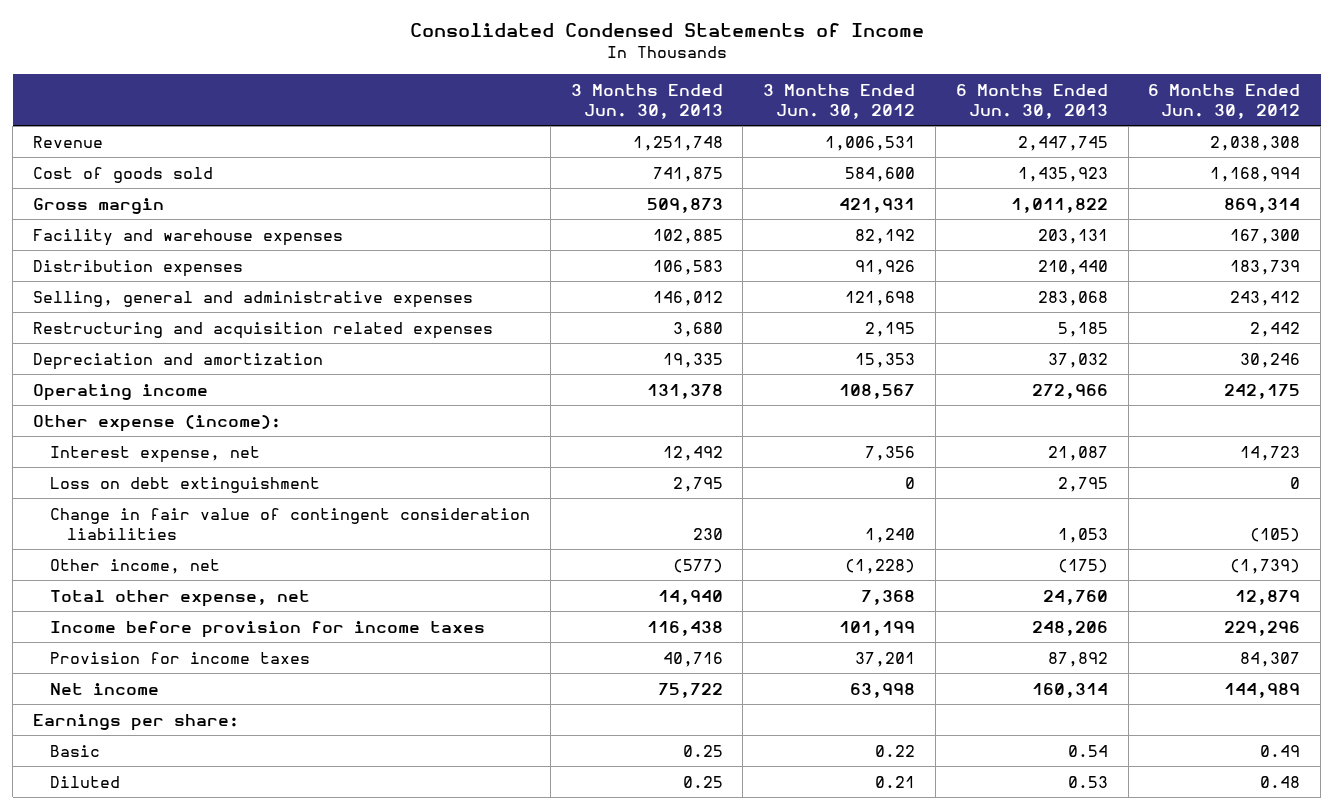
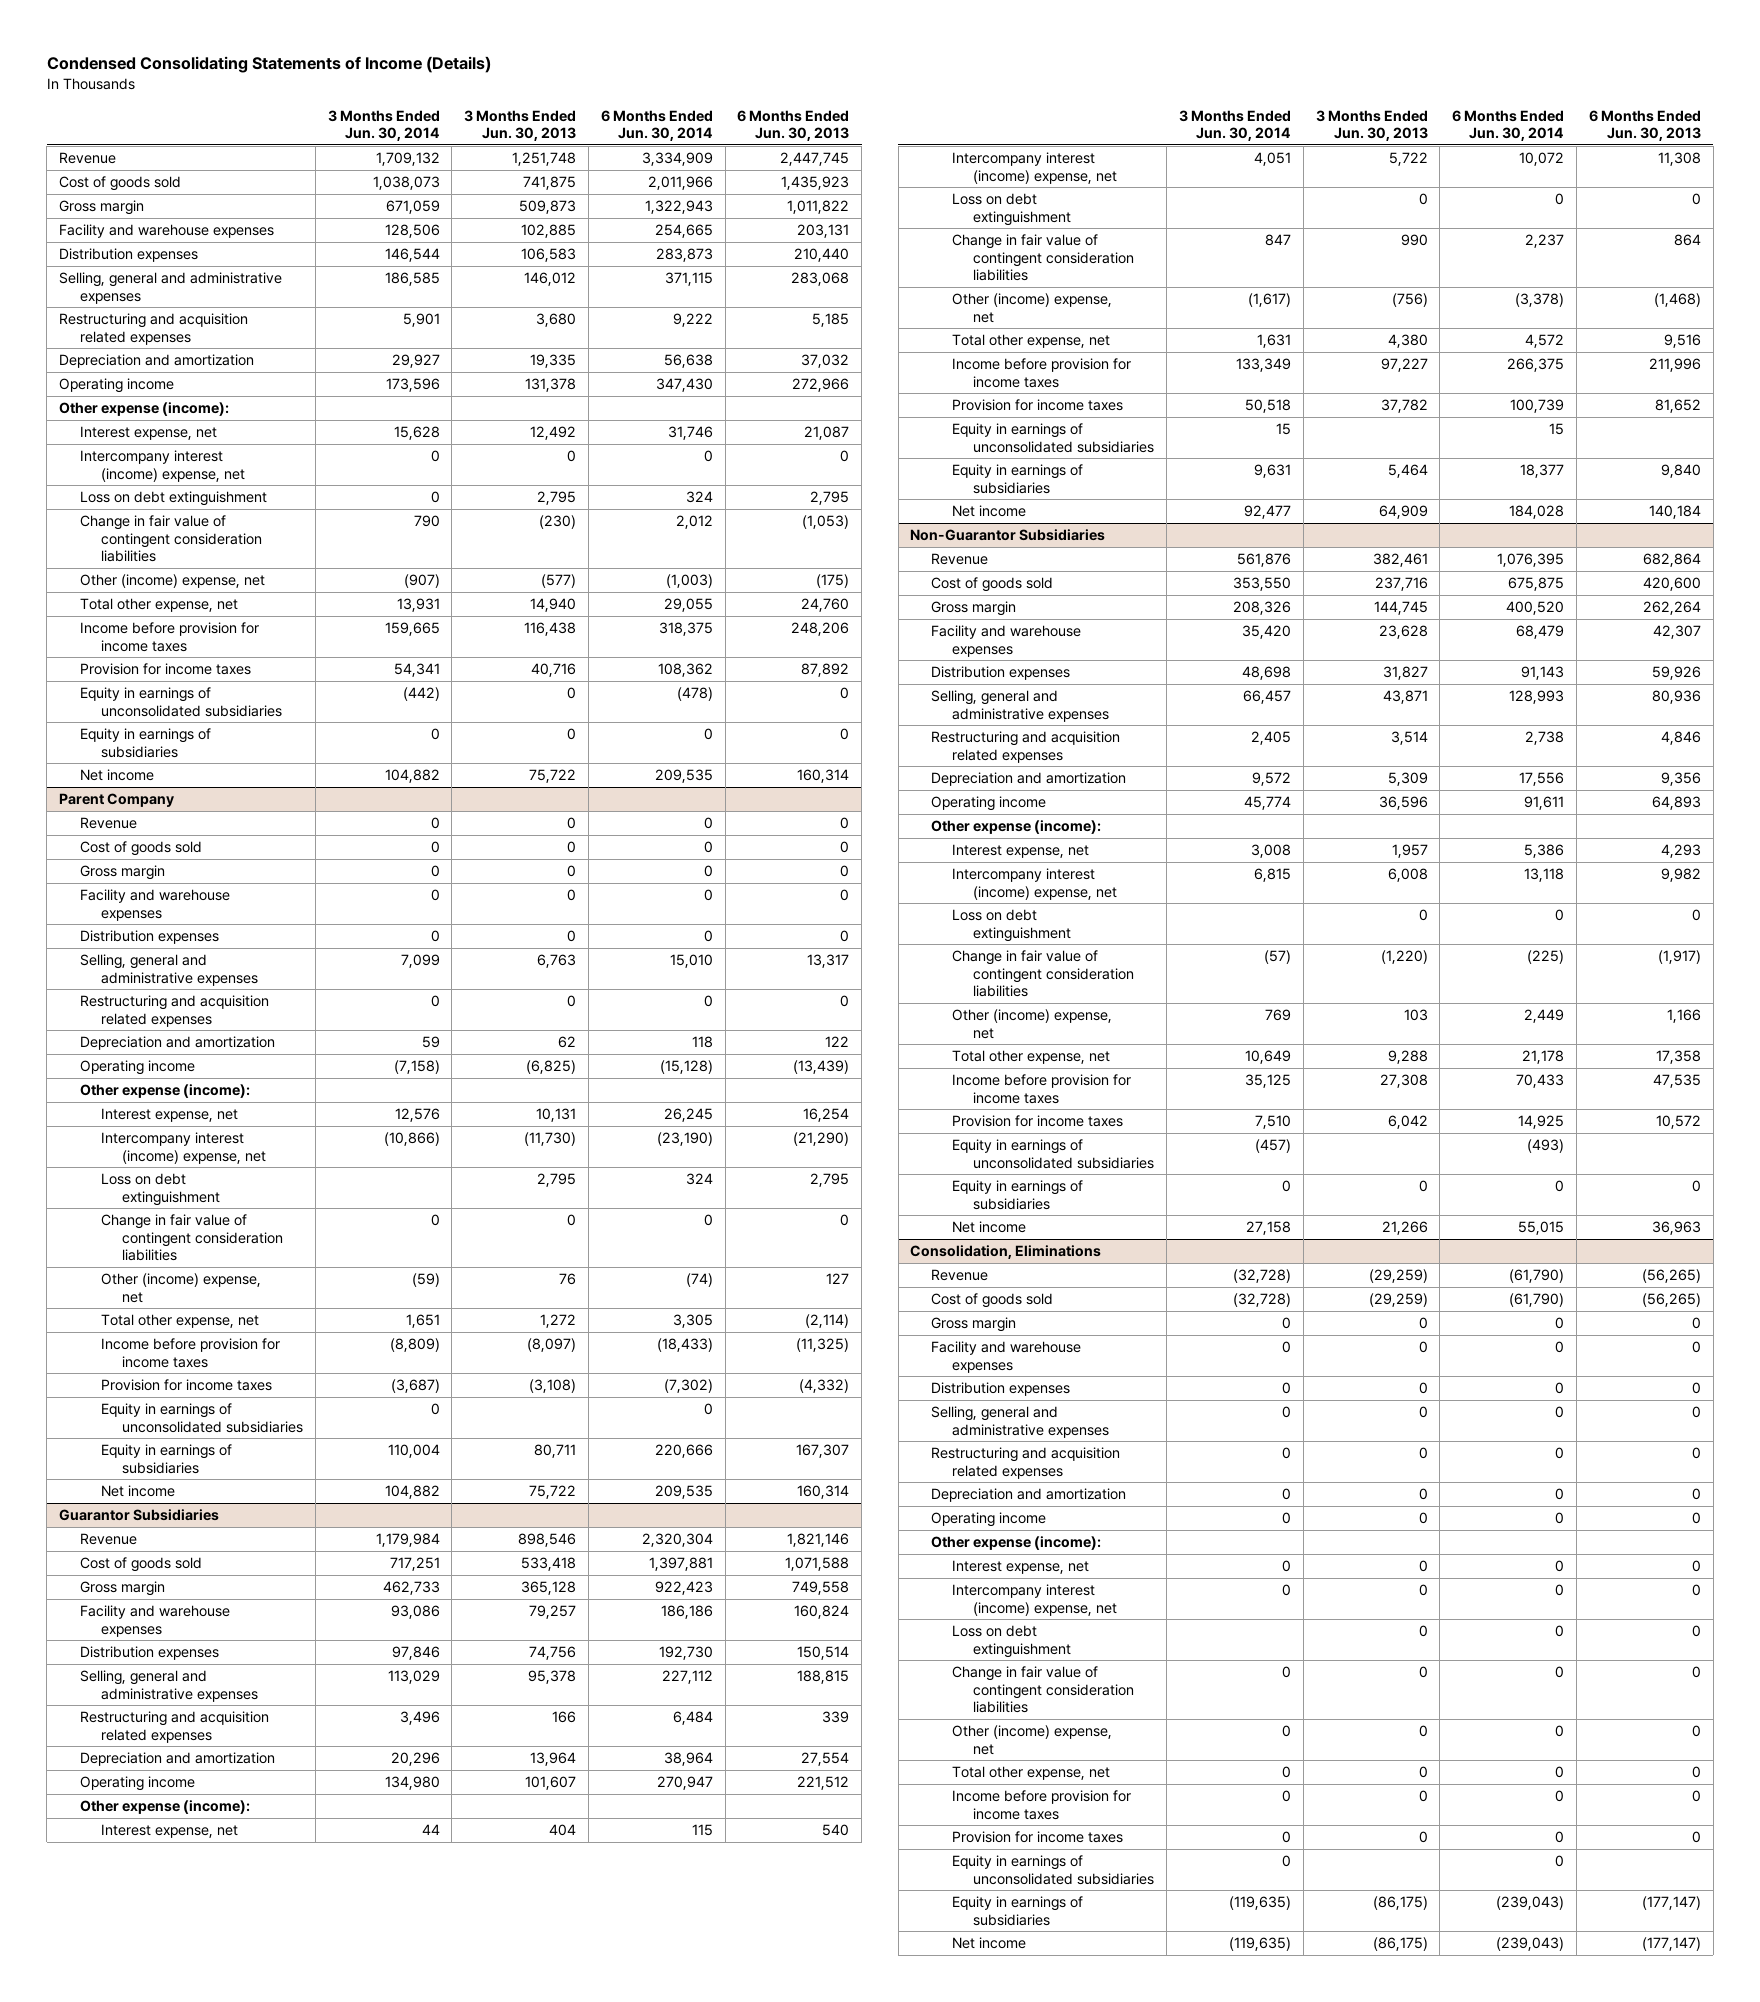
[409,23,924,38] Consolidated Condensed Statements of Income -> [46,56,491,74] Condensed Consolidating Statements of Income (Details)
[763,83,916,119] 3 Months Ended Jun. 30, 2012 -> none
[1148,83,1301,119] 6 Months Ended Jun. 30, 2012 -> none
none -> [327,109,440,142] 3 Months Ended Jun. 30, 2014
none -> [600,109,713,142] 6 Months Ended Jun. 30, 2014
none -> [79,450,245,482] Intercompany interest (income) expense, net
[692,527,723,540] 230 -> [539,515,577,530] (230)
[1057,527,1108,543] 1,053 -> [802,515,850,530] (1,053)
[50,558,221,574] Other income, net -> [79,574,265,589] Other (income) expense, net
none -> [79,687,282,717] Equity in earnings of unconsolidated subsidiaries
none -> [79,728,211,758] Equity in earnings of subsidiaries
[32,713,239,731] Earnings per share: -> none
[50,744,101,757] Basic -> none
[50,775,121,788] Diluted -> none
none -> [59,793,175,808] Parent Company
none -> [79,817,137,830] Revenue
none -> [79,841,202,857] Cost of goods sold
none -> [79,865,165,881] Gross margin
none -> [79,889,230,921] Facility and warehouse expenses
none -> [79,930,219,945] Distribution expenses
none -> [79,954,258,986] Selling, general and administrative expenses
none -> [79,995,269,1027] Restructuring and acquisition related expenses
none -> [79,1036,275,1051] Depreciation and amortization
none -> [79,1060,195,1076] Operating income
none -> [79,1084,250,1099] Other expense (income):
none -> [100,1108,238,1123] Interest expense, net
none -> [100,1132,266,1164] Intercompany interest (income) expense, net
none -> [100,1173,220,1206] Loss on debt extinguishment
none -> [100,1214,283,1262] Change in fair value of contingent consideration liabilities
none -> [100,1273,261,1303] Other (income) expense, net
none -> [100,1314,259,1329] Total other expense, net
none -> [100,1338,280,1368] Income before provision for income taxes
none -> [100,1379,272,1392] Provision for income taxes
none -> [100,1403,303,1433] Equity in earnings of unconsolidated subsidiaries
none -> [100,1444,232,1474] Equity in earnings of subsidiaries
none -> [100,1485,175,1498] Net income
none -> [59,1509,220,1522] Guarantor Subsidiaries
none -> [79,1533,137,1546] Revenue
none -> [79,1557,202,1573] Cost of goods sold
none -> [79,1581,165,1597] Gross margin
none -> [79,1605,230,1637] Facility and warehouse expenses
none -> [79,1646,219,1661] Distribution expenses
none -> [79,1670,258,1702] Selling, general and administrative expenses
none -> [79,1711,269,1743] Restructuring and acquisition related expenses
none -> [79,1752,275,1767] Depreciation and amortization
none -> [79,1776,195,1792] Operating income
none -> [79,1800,250,1815] Other expense (income):
none -> [100,1824,238,1839] Interest expense, net
none -> [952,152,1118,184] Intercompany interest (income) expense, net
none -> [952,193,1072,226] Loss on debt extinguishment
none -> [952,234,1135,282] Change in fair value of contingent consideration liabilities
none -> [952,293,1113,323] Other (income) expense, net
none -> [952,334,1111,349] Total other expense, net
none -> [952,358,1132,388] Income before provision for income taxes
none -> [952,399,1124,412] Provision for income taxes
none -> [952,423,1155,453] Equity in earnings of unconsolidated subsidiaries
none -> [952,464,1084,494] Equity in earnings of subsidiaries
none -> [952,505,1027,518] Net income
none -> [910,529,1106,542] Non-Guarantor Subsidiaries
none -> [931,553,989,566] Revenue
none -> [931,577,1054,593] Cost of goods sold
none -> [931,601,1017,617] Gross margin
none -> [931,625,1082,657] Facility and warehouse expenses
none -> [931,666,1071,681] Distribution expenses
none -> [931,690,1110,722] Selling, general and administrative expenses
none -> [931,731,1121,763] Restructuring and acquisition related expenses
none -> [931,772,1127,787] Depreciation and amortization
none -> [931,796,1047,812] Operating income
none -> [931,820,1102,835] Other expense (income):
none -> [952,844,1090,859] Interest expense, net
none -> [952,868,1118,900] Intercompany interest (income) expense, net
none -> [952,909,1072,942] Loss on debt extinguishment
none -> [952,950,1135,998] Change in fair value of contingent consideration liabilities
none -> [952,1009,1113,1039] Other (income) expense, net
none -> [952,1050,1111,1065] Total other expense, net
none -> [952,1074,1132,1104] Income before provision for income taxes
none -> [952,1115,1124,1128] Provision for income taxes
none -> [952,1139,1155,1169] Equity in earnings of unconsolidated subsidiaries
none -> [952,1180,1084,1210] Equity in earnings of subsidiaries
none -> [952,1221,1027,1234] Net income
none -> [910,1245,1102,1260] Consolidation, Eliminations
none -> [931,1269,989,1282] Revenue
none -> [931,1293,1054,1309] Cost of goods sold
none -> [931,1317,1017,1333] Gross margin
none -> [931,1341,1082,1373] Facility and warehouse expenses
none -> [931,1382,1071,1397] Distribution expenses
none -> [931,1406,1110,1438] Selling, general and administrative expenses
none -> [931,1447,1121,1479] Restructuring and acquisition related expenses
none -> [931,1488,1127,1503] Depreciation and amortization
none -> [931,1512,1047,1528] Operating income
none -> [931,1536,1102,1551] Other expense (income):
none -> [952,1560,1090,1575] Interest expense, net
none -> [952,1584,1118,1616] Intercompany interest (income) expense, net
none -> [952,1625,1072,1658] Loss on debt extinguishment
none -> [952,1666,1135,1714] Change in fair value of contingent consideration liabilities
none -> [952,1725,1113,1755] Other (income) expense, net
none -> [952,1766,1111,1781] Total other expense, net
none -> [952,1790,1132,1820] Income before provision for income taxes
none -> [952,1831,1124,1844] Provision for income taxes
none -> [952,1855,1155,1885] Equity in earnings of unconsolidated subsidiaries
none -> [952,1896,1084,1926] Equity in earnings of subsidiaries
none -> [952,1937,1027,1950] Net income

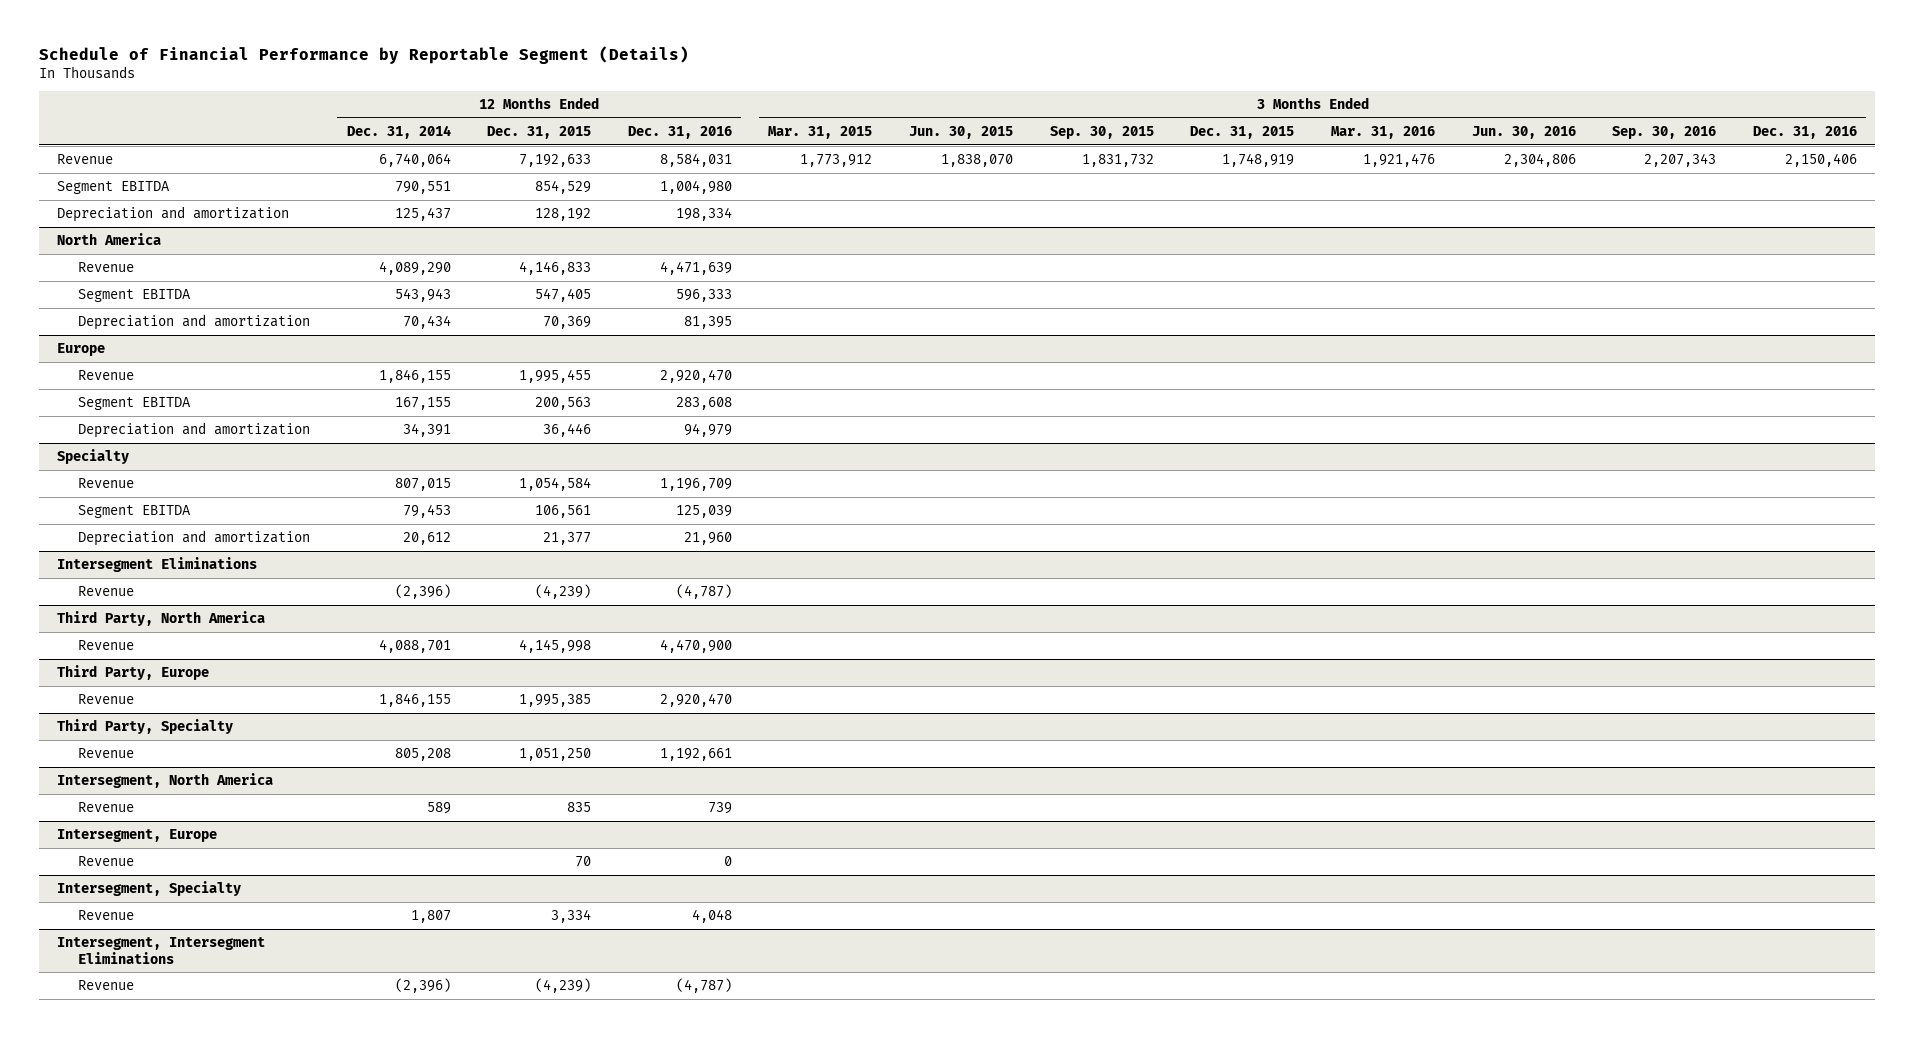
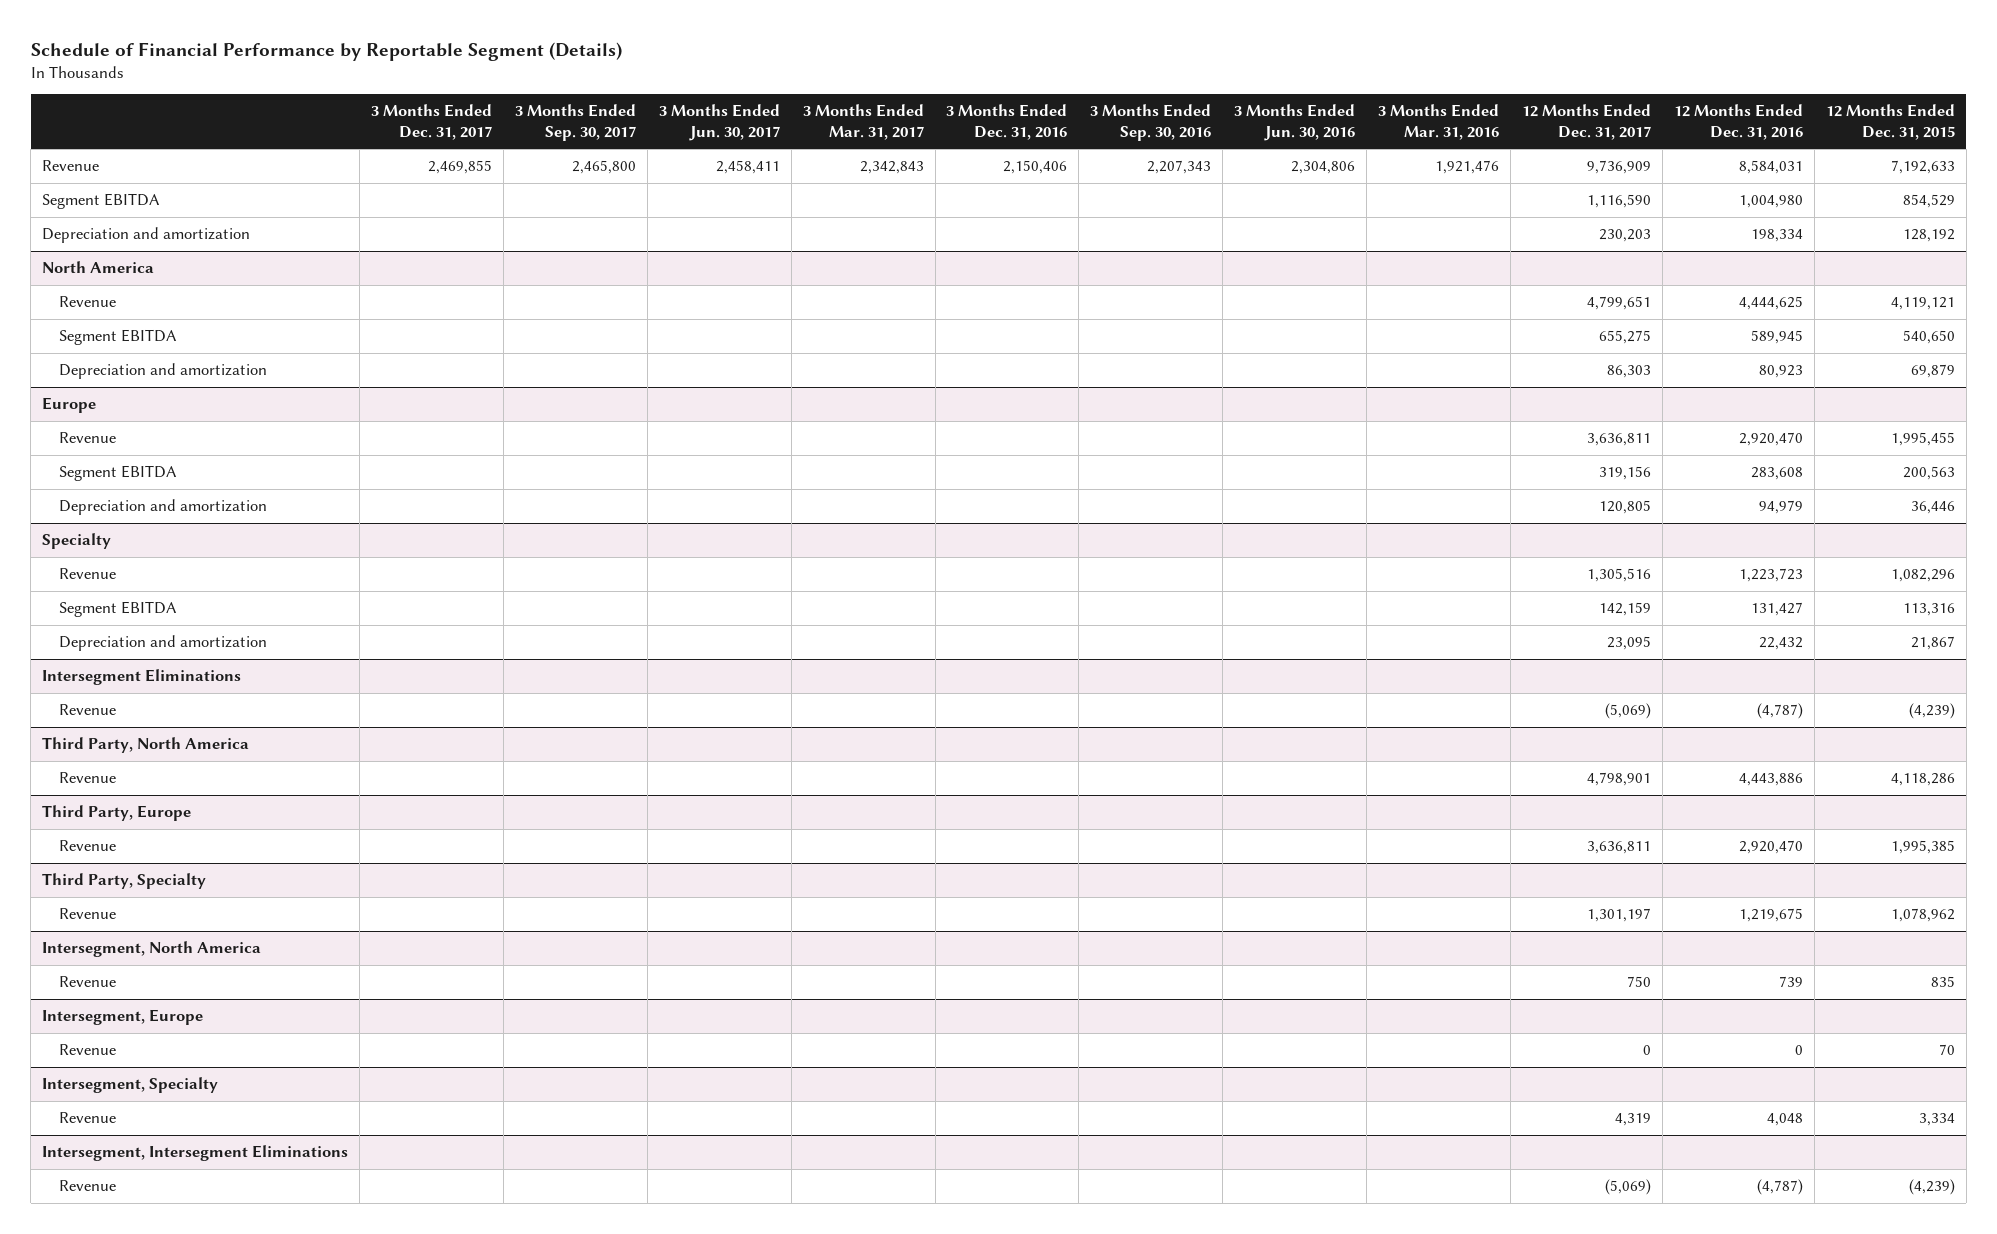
[346,124,451,139] Dec. 31, 2014 -> none
[768,125,873,139] Mar. 31, 2015 -> none
[909,125,1014,139] Jun. 30, 2015 -> none
[1049,125,1154,139] Sep. 30, 2015 -> none
[1190,125,1295,139] Dec. 31, 2015 -> none
none -> [370,104,492,140] 3 Months Ended Dec. 31, 2017
none -> [514,104,636,141] 3 Months Ended Sep. 30, 2017
none -> [658,104,780,141] 3 Months Ended Jun. 30, 2017
none -> [802,104,924,140] 3 Months Ended Mar. 31, 2017
none -> [1522,104,1652,140] 12 Months Ended Dec. 31, 2017
[519,261,592,276] 4,146,833 -> [1890,297,1955,311] 4,119,121
[659,261,732,276] 4,471,639 -> [1739,296,1804,311] 4,444,625
[535,288,592,303] 547,405 -> [1902,330,1955,345] 540,650
[675,289,732,303] 596,333 -> [1751,330,1804,345] 589,945
[543,316,592,330] 70,369 -> [1910,364,1955,379] 69,879
[683,316,732,330] 81,395 -> [1759,365,1804,379] 80,923
[519,477,592,492] 1,054,584 -> [1890,569,1955,583] 1,082,296
[659,478,732,492] 1,196,709 -> [1739,568,1804,583] 1,223,723
[535,505,592,519] 106,561 -> [1902,603,1955,617] 113,316
[675,505,732,519] 125,039 -> [1751,602,1804,617] 131,427
[543,532,592,546] 21,377 -> [1910,636,1955,651] 21,867
[683,532,732,546] 21,960 -> [1759,637,1804,651] 22,432
[519,639,592,654] 4,145,998 -> [1890,773,1955,787] 4,118,286
[659,639,732,654] 4,470,900 -> [1739,773,1804,787] 4,443,886
[519,748,592,762] 1,051,250 -> [1890,908,1955,923] 1,078,962
[659,748,732,762] 1,192,661 -> [1739,908,1804,923] 1,219,675

